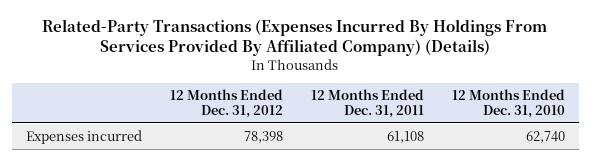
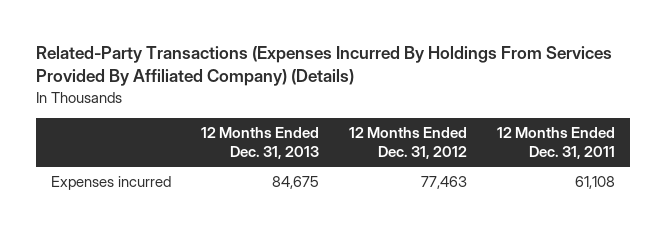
[452,88,566,119] 12 Months Ended Dec. 31, 2010 -> none
none -> [200,126,319,160] 12 Months Ended Dec. 31, 2013
[243,131,283,144] 78,398 -> [420,176,467,190] 77,463

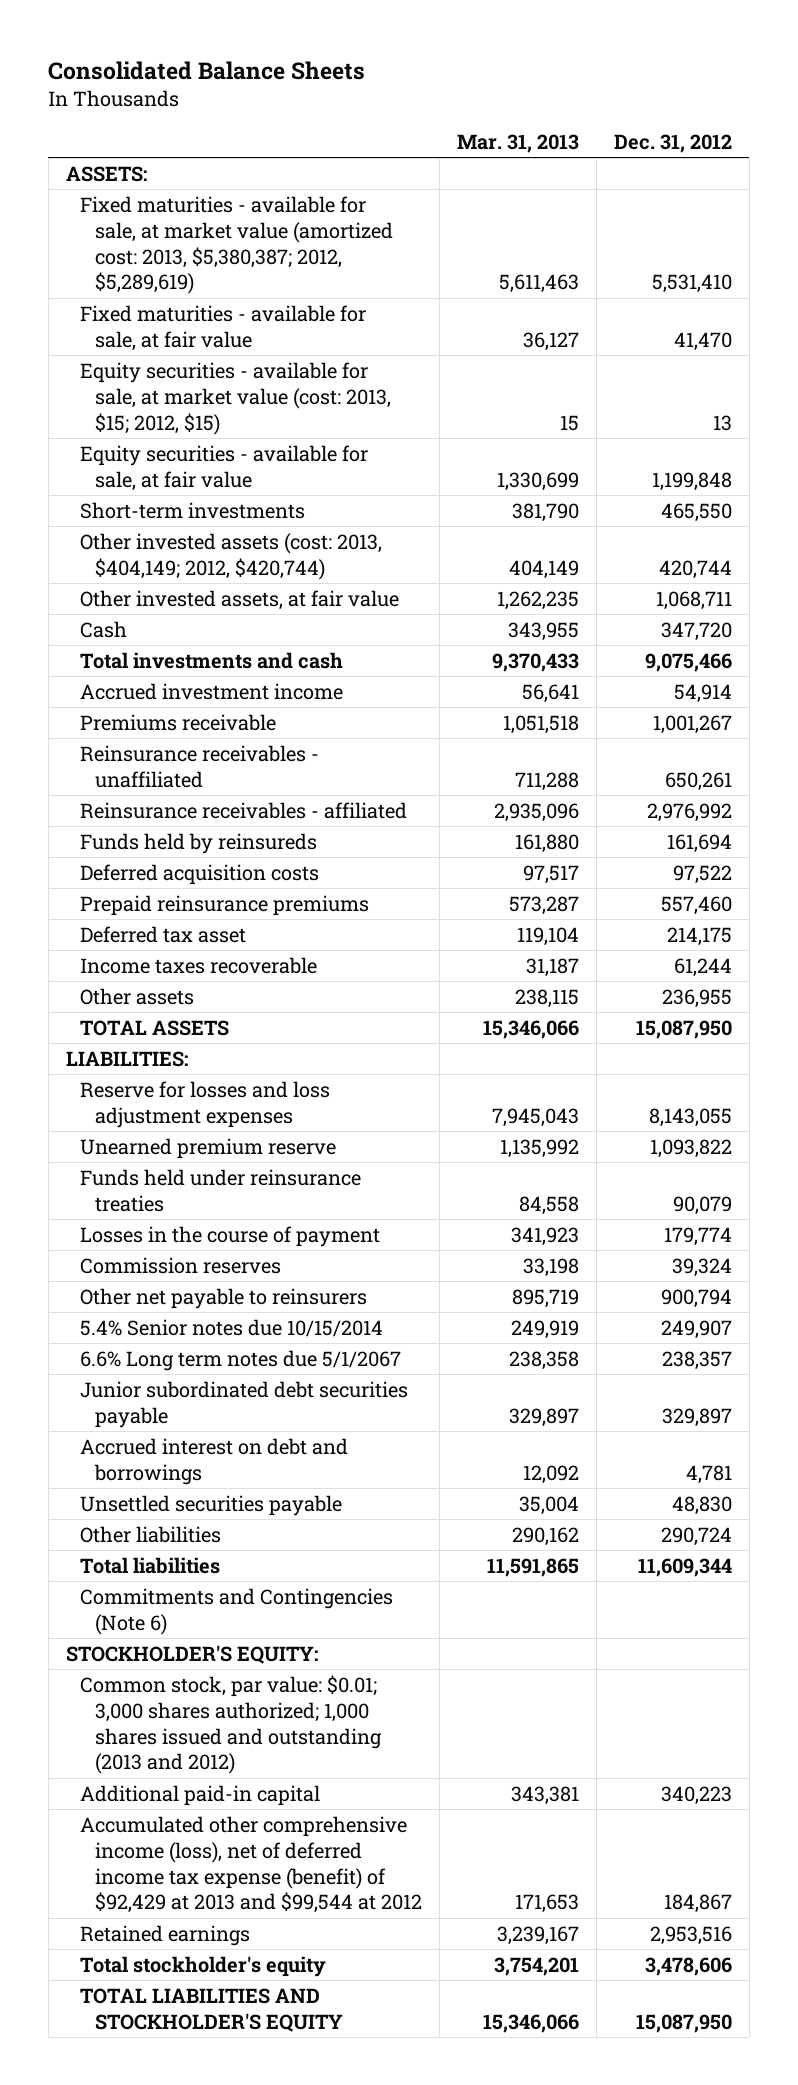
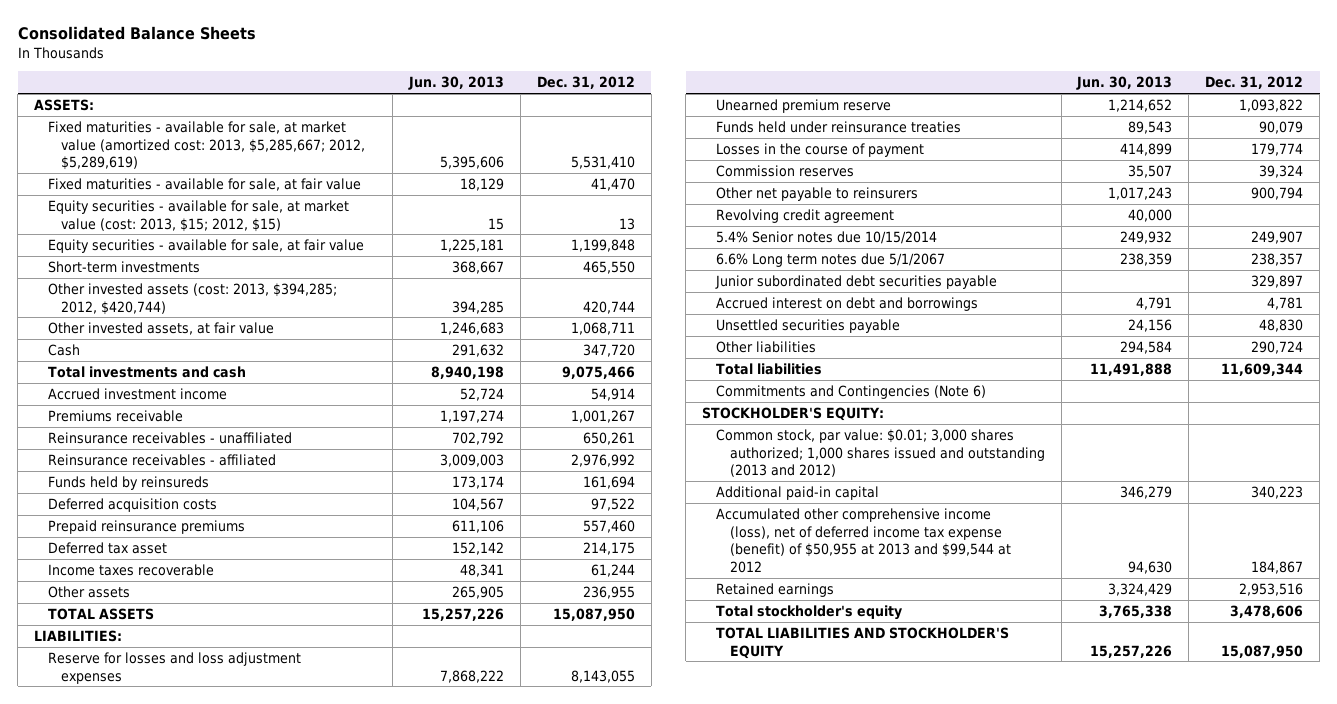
[456,134,579,154] Mar. 31, 2013 -> none
none -> [408,76,505,91] Jun. 30, 2013
[80,195,393,295] Fixed maturities - available for sale, at market value (amortized cost: 2013, $5,380,387; 2012, $5,289,619) -> [47,120,366,171] Fixed maturities - available for sale, at market value (amortized cost: 2013, $5,285,667; 2012, $5,289,619)
[80,532,383,580] Other invested assets (cost: 2013, $404,149; 2012, $420,744) -> [47,282,337,315] Other invested assets (cost: 2013, $394,285; 2012, $420,744)
none -> [715,208,894,223] Revolving credit agreement
[80,1815,422,1914] Accumulated other comprehensive income (loss), net of deferred income tax expense (benefit) of $92,429 at 2013 and $99,544 at 2012 -> [715,507,1011,574] Accumulated other comprehensive income (loss), net of deferred income tax expense (benefit) of $50,955 at 2013 and $99,544 at 2012

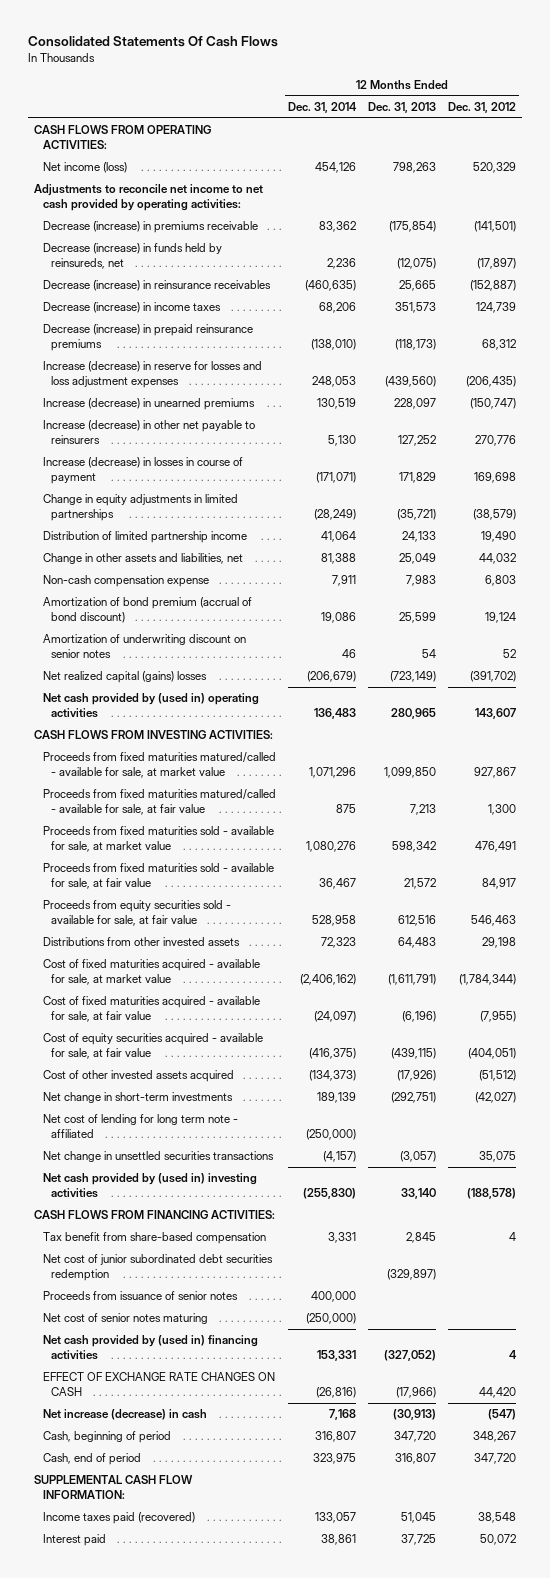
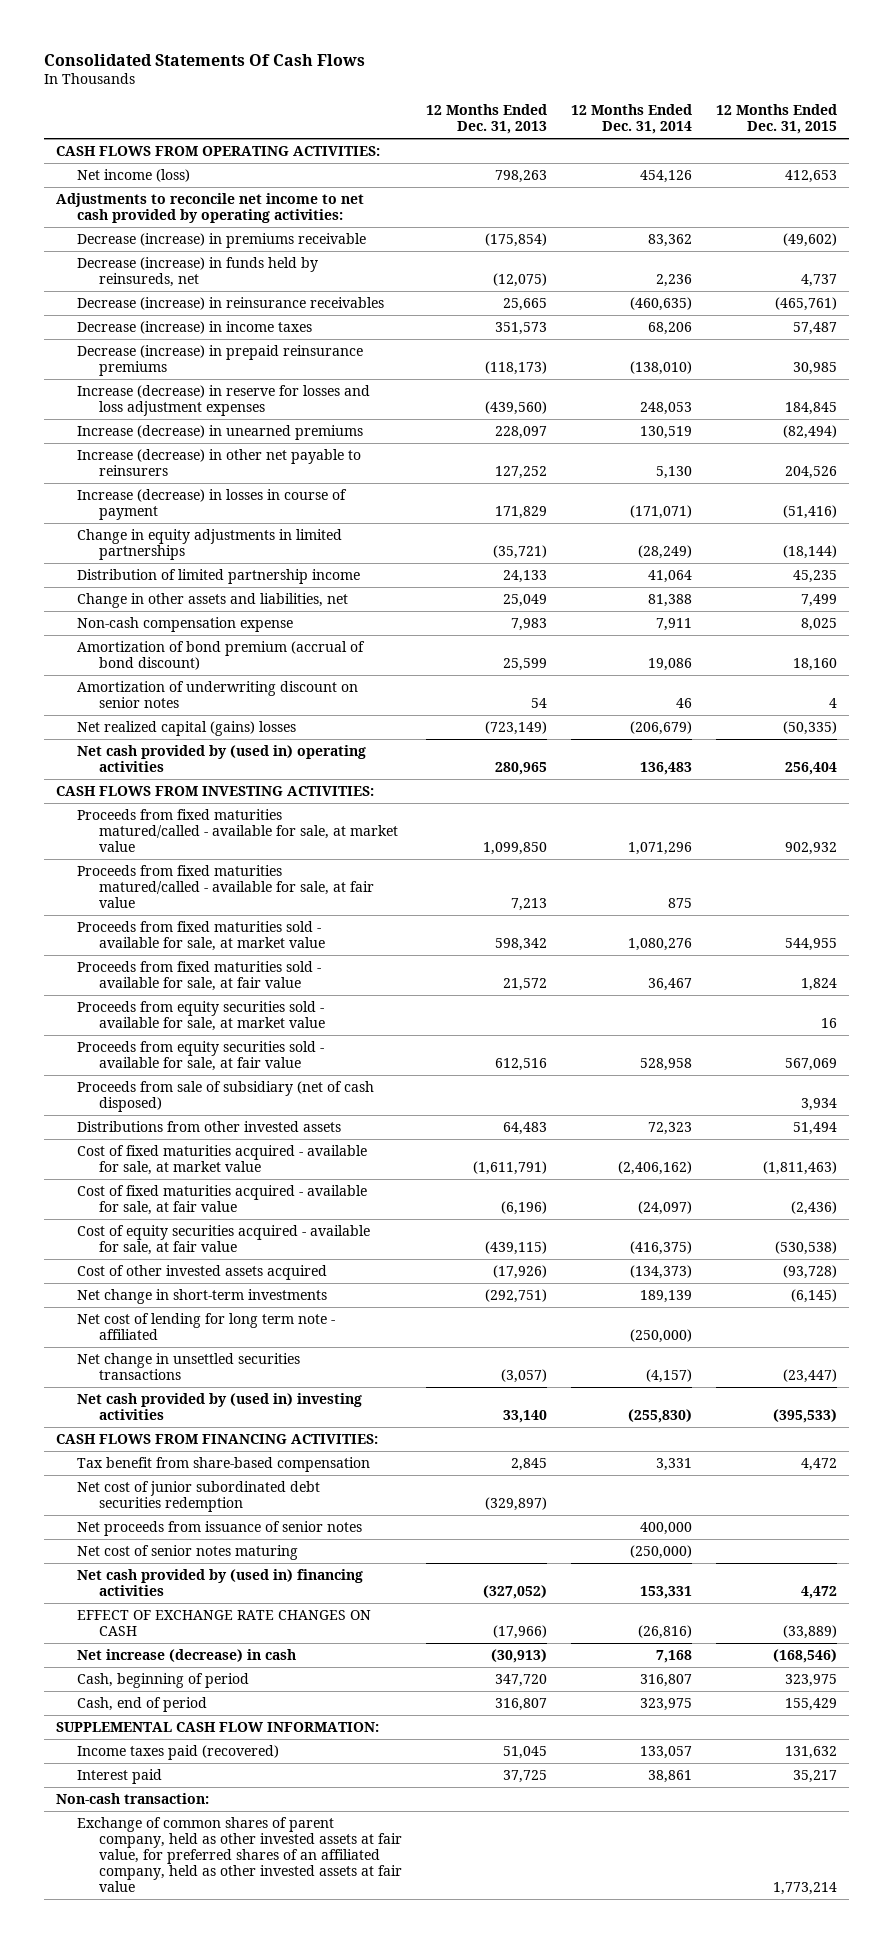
[447,102,516,114] Dec. 31, 2012 -> none
none -> [715,104,837,135] 12 Months Ended Dec. 31, 2015
none -> [77,1001,325,1032] Proceeds from equity securities sold - available for sale, at market value
none -> [77,1081,375,1113] Proceeds from sale of subsidiary (net of cash disposed)
[42,1291,238,1301] Proceeds from issuance of senior notes -> [77,1521,363,1537] Net proceeds from issuance of senior notes
none -> [56,1793,210,1805] Non-cash transaction:
none -> [77,1817,402,1892] Exchange of common shares of parent company, held as other invested assets at fair value, for preferred shares of an affiliated company, held as other invested assets at fair value

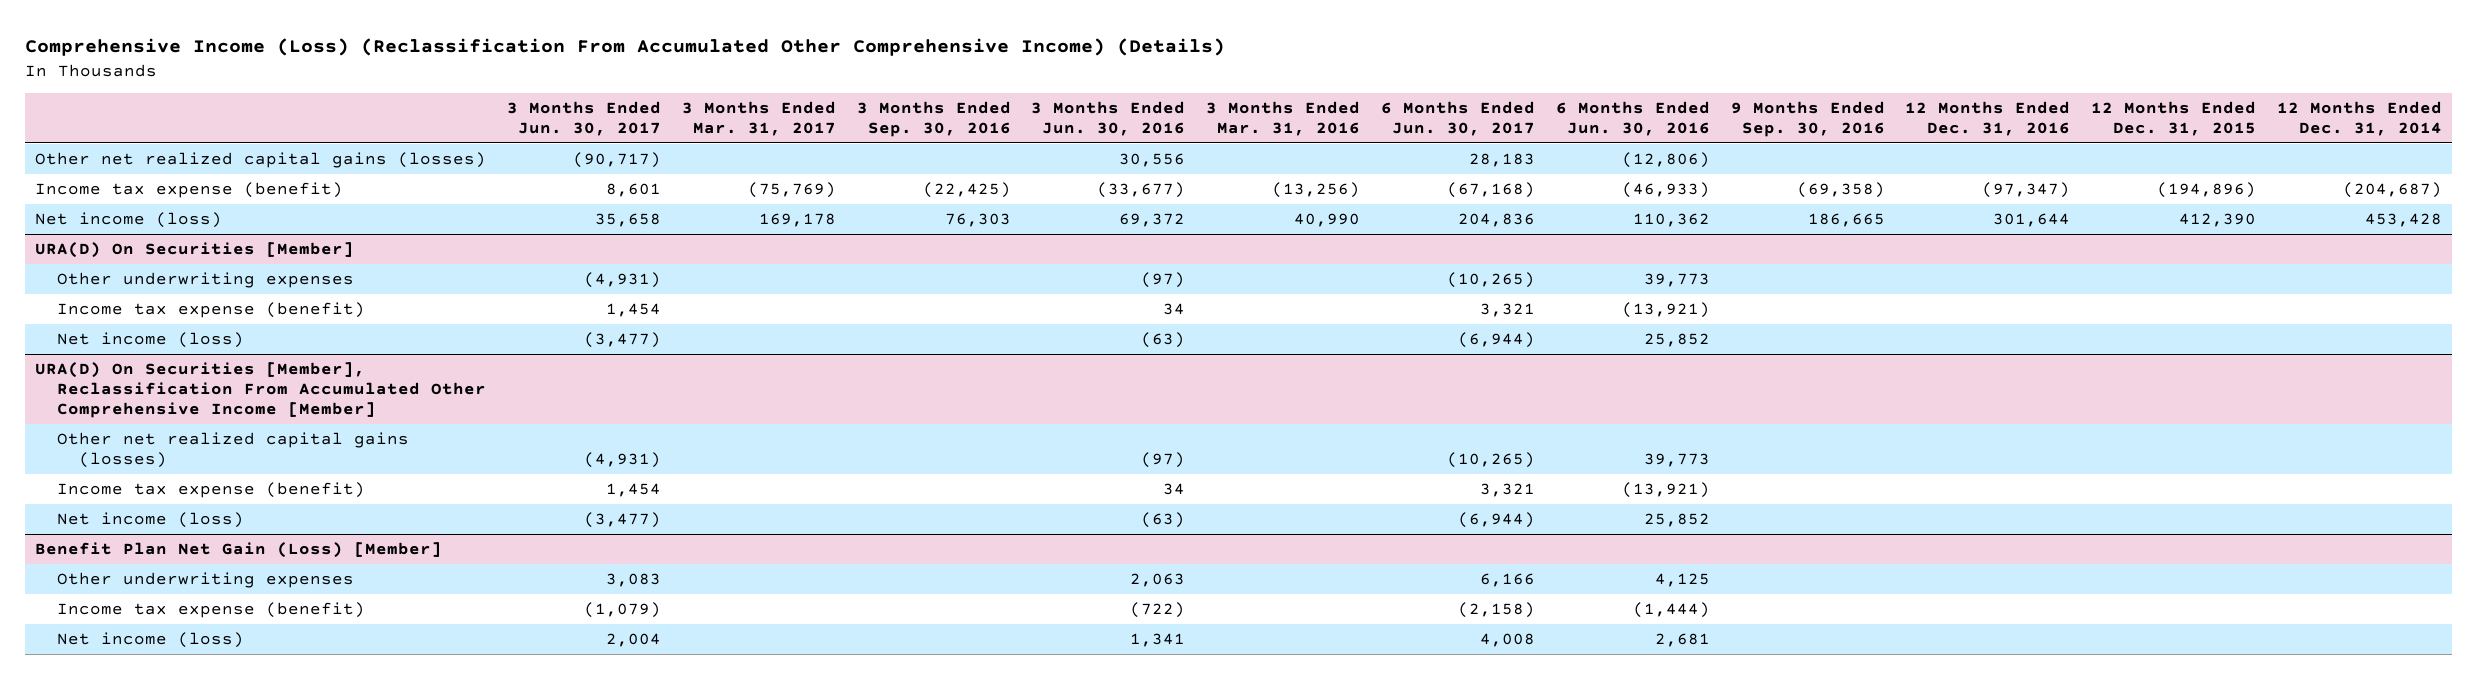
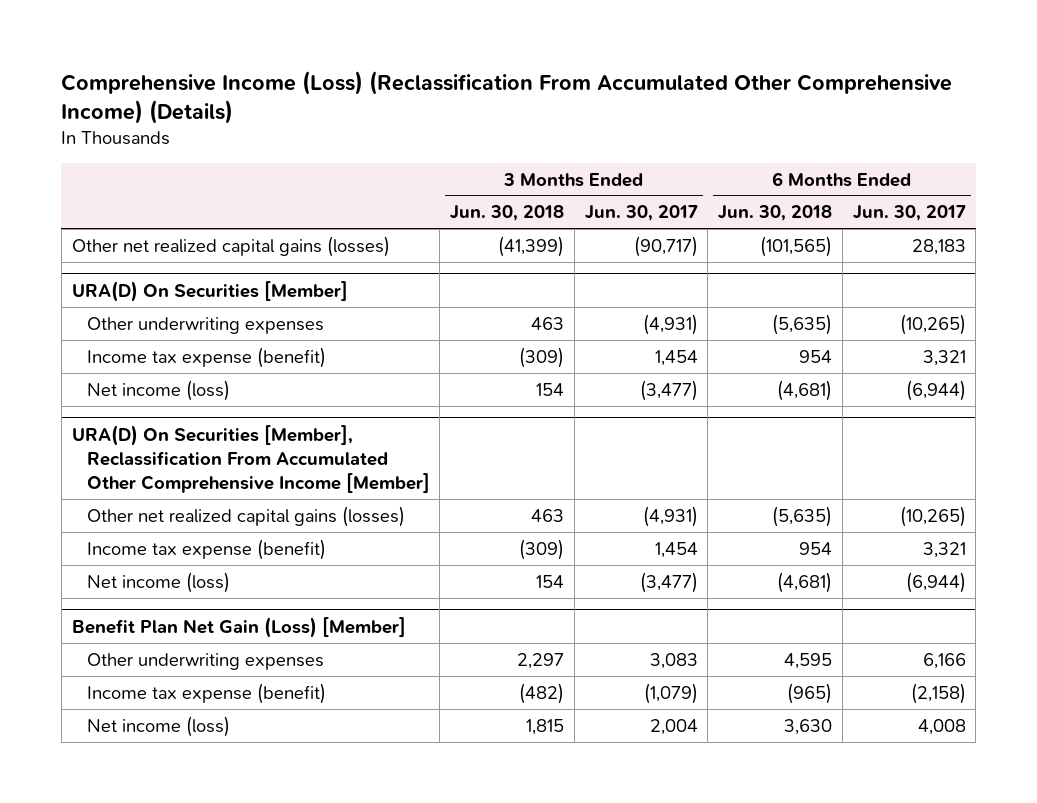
[681,101,836,137] 3 Months Ended Mar. 31, 2017 -> none
[856,101,1011,138] 3 Months Ended Sep. 30, 2016 -> none
[1031,101,1186,137] 3 Months Ended Jun. 30, 2016 -> none
[1206,101,1361,137] 3 Months Ended Mar. 31, 2016 -> none
[1555,101,1710,137] 6 Months Ended Jun. 30, 2016 -> none
[1730,101,1885,138] 9 Months Ended Sep. 30, 2016 -> none
[1905,101,2071,137] 12 Months Ended Dec. 31, 2016 -> none
[2091,101,2257,137] 12 Months Ended Dec. 31, 2015 -> none
[2276,101,2442,137] 12 Months Ended Dec. 31, 2014 -> none
none -> [450,205,565,222] Jun. 30, 2018
none -> [718,205,833,222] Jun. 30, 2018
[35,181,344,198] Income tax expense (benefit) -> none
[35,211,223,228] Net income (loss) -> none

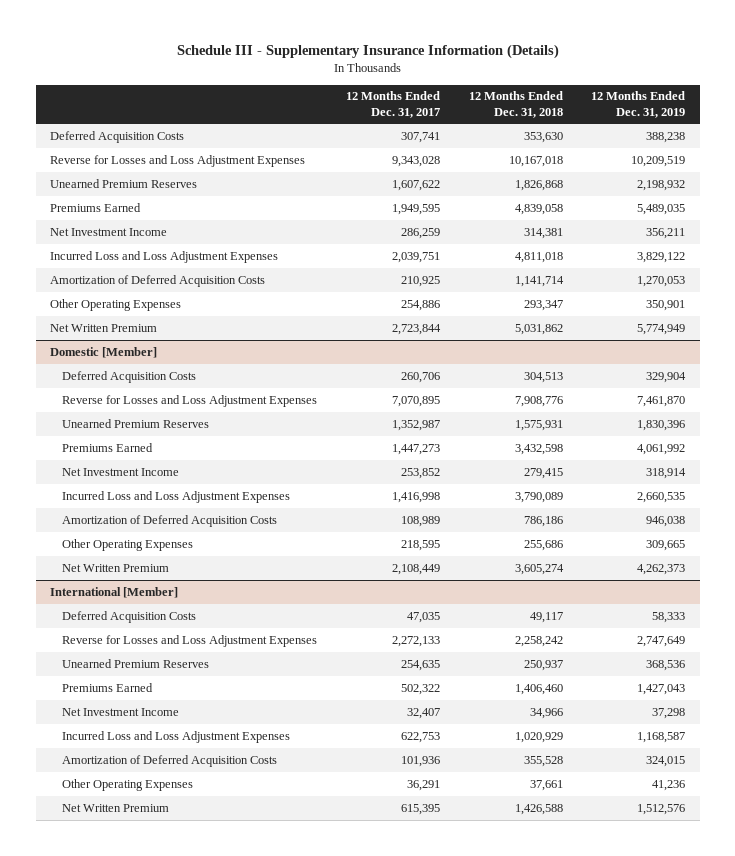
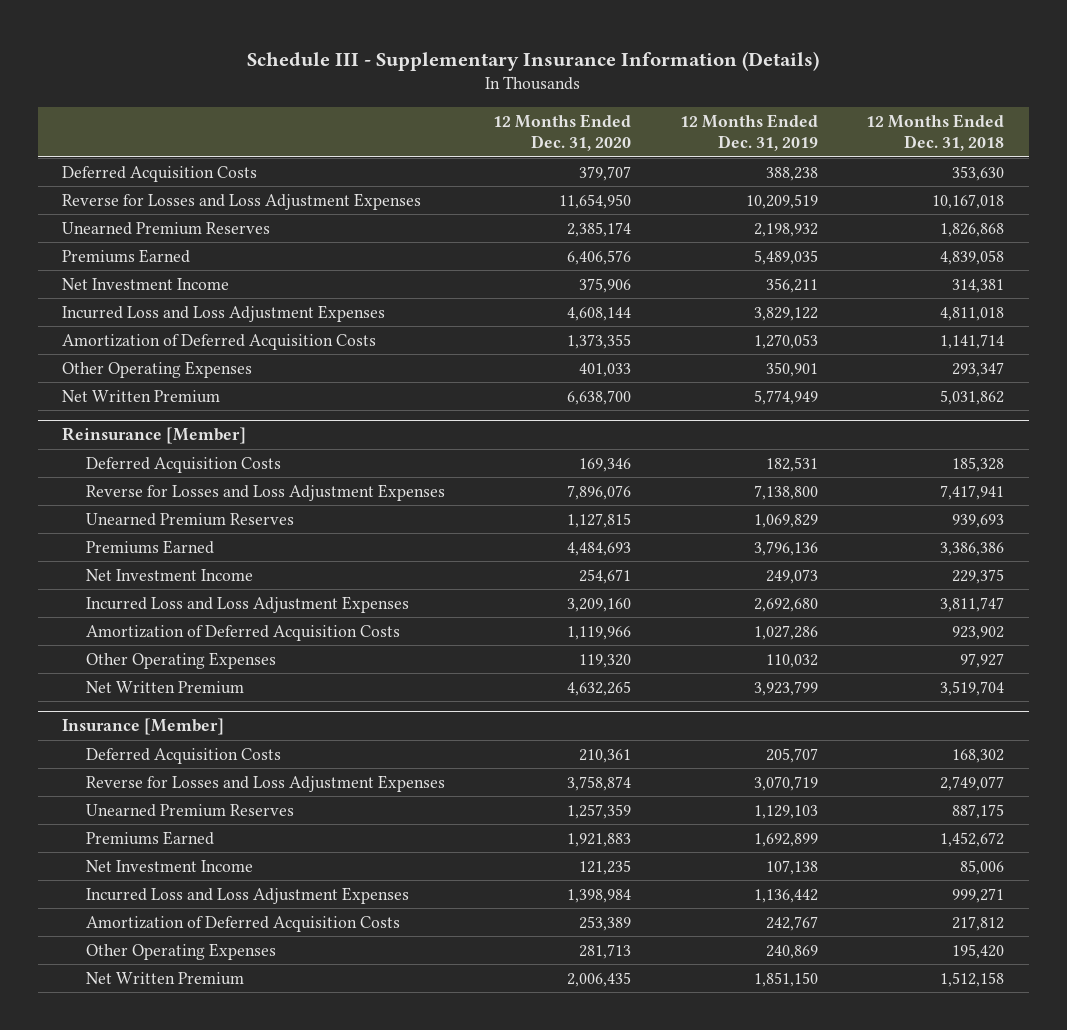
[345,91,440,118] 12 Months Ended Dec. 31, 2017 -> none
none -> [493,113,632,152] 12 Months Ended Dec. 31, 2020
[49,346,157,358] Domestic [Member] -> none
[49,586,178,598] International [Member] -> none
none -> [62,427,247,445] Reinsurance [Member]
[523,371,563,383] 304,513 -> [952,456,1005,472] 185,328
[646,371,687,383] 329,904 -> [765,456,818,472] 182,531
[514,395,563,407] 7,908,776 -> [940,484,1005,500] 7,417,941
[637,395,686,407] 7,461,870 -> [753,484,818,500] 7,138,800
[514,419,563,431] 1,575,931 -> [952,513,1005,528] 939,693
[637,419,686,431] 1,830,396 -> [753,513,818,528] 1,069,829
[514,443,563,455] 3,432,598 -> [940,541,1005,556] 3,386,386
[637,443,686,455] 4,061,992 -> [753,540,818,556] 3,796,136
[523,467,563,479] 279,415 -> [952,568,1005,584] 229,375
[646,467,687,479] 318,914 -> [765,568,818,584] 249,073
[514,491,563,503] 3,790,089 -> [940,596,1005,612] 3,811,747
[637,491,686,503] 2,660,535 -> [753,597,818,612] 2,692,680
[523,515,563,527] 786,186 -> [952,625,1005,640] 923,902
[646,515,686,527] 946,038 -> [753,624,818,640] 1,027,286
[523,539,563,551] 255,686 -> [960,652,1005,668] 97,927
[646,539,686,551] 309,665 -> [765,653,818,668] 110,032
[514,563,564,575] 3,605,274 -> [940,680,1005,696] 3,519,704
[637,563,686,575] 4,262,373 -> [753,680,818,696] 3,923,799
none -> [62,718,225,736] Insurance [Member]
[529,611,563,623] 49,117 -> [952,748,1005,763] 168,302
[652,611,686,623] 58,333 -> [765,747,818,763] 205,707
[514,635,563,647] 2,258,242 -> [940,775,1005,791] 2,749,077
[637,635,686,647] 2,747,649 -> [753,775,818,791] 3,070,719
[523,659,563,671] 250,937 -> [952,803,1005,819] 887,175
[646,659,686,671] 368,536 -> [753,804,818,819] 1,129,103
[514,683,563,695] 1,406,460 -> [940,831,1005,847] 1,452,672
[637,683,686,695] 1,427,043 -> [753,832,818,847] 1,692,899
[529,707,563,719] 34,966 -> [960,859,1005,875] 85,006
[652,707,686,719] 37,298 -> [765,859,818,875] 107,138
[514,731,563,743] 1,020,929 -> [952,887,1005,903] 999,271
[637,731,686,743] 1,168,587 -> [753,888,818,903] 1,136,442
[523,755,563,767] 355,528 -> [952,915,1005,931] 217,812
[646,755,686,767] 324,015 -> [765,915,818,931] 242,767
[529,779,563,791] 37,661 -> [952,943,1005,959] 195,420
[652,779,686,791] 41,236 -> [765,944,818,959] 240,869
[514,803,563,815] 1,426,588 -> [940,971,1005,987] 1,512,158
[637,803,686,815] 1,512,576 -> [753,971,818,987] 1,851,150

